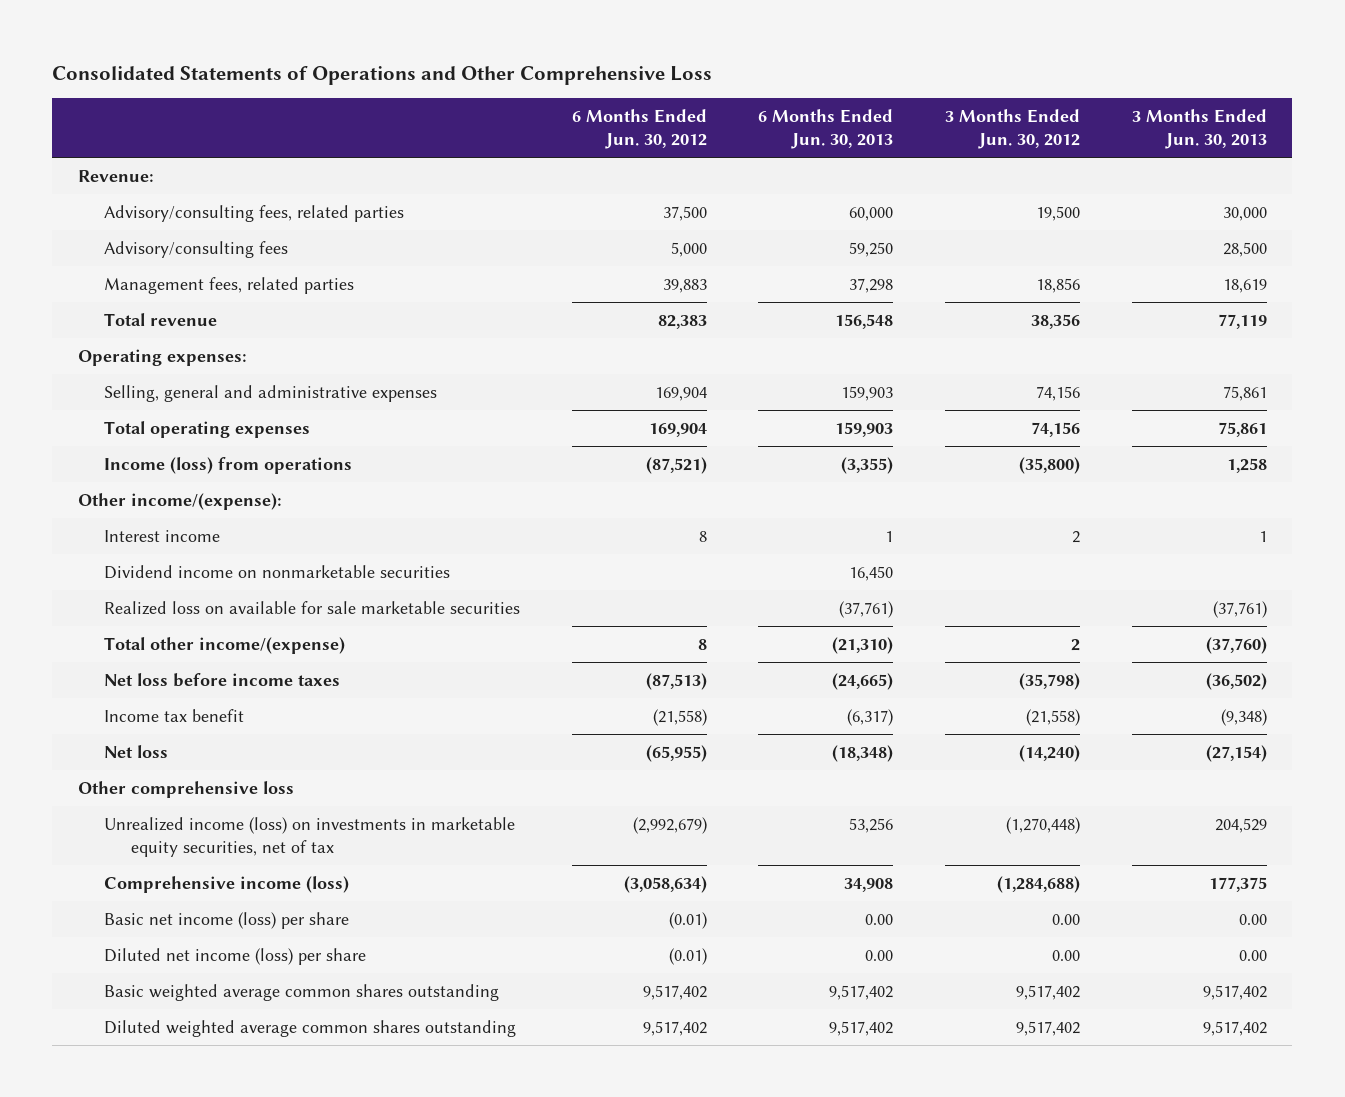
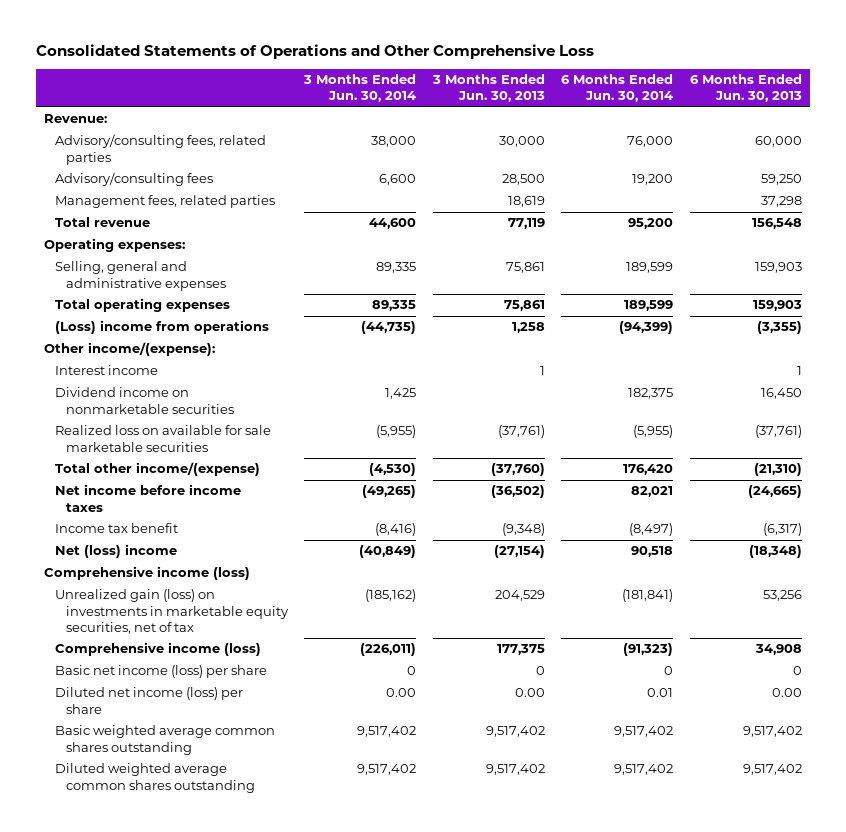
[571,108,707,149] 6 Months Ended Jun. 30, 2012 -> none
[945,108,1081,149] 3 Months Ended Jun. 30, 2012 -> none
none -> [303,74,417,103] 3 Months Ended Jun. 30, 2014
none -> [561,74,674,103] 6 Months Ended Jun. 30, 2014
[104,456,353,474] Income (loss) from operations -> [54,320,269,335] (Loss) income from operations
[104,672,341,687] Net loss before income taxes -> [54,484,241,512] Net income before income taxes
[104,744,169,758] Net loss -> [54,544,177,559] Net (loss) income
[78,780,295,798] Other comprehensive loss -> [44,566,251,581] Comprehensive income (loss)
[104,816,516,857] Unrealized income (loss) on investments in marketable equity securities, net of tax -> [54,589,289,634] Unrealized gain (loss) on investments in marketable equity securities, net of tax
[865,913,894,925] 0.00 -> [792,666,802,676] 0
[1238,913,1267,925] 0.00 -> [535,666,545,676] 0

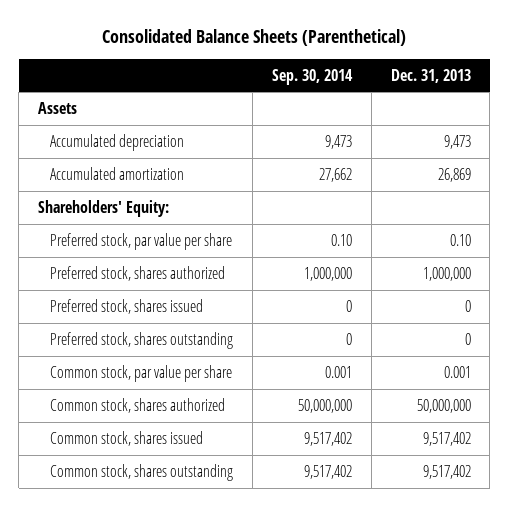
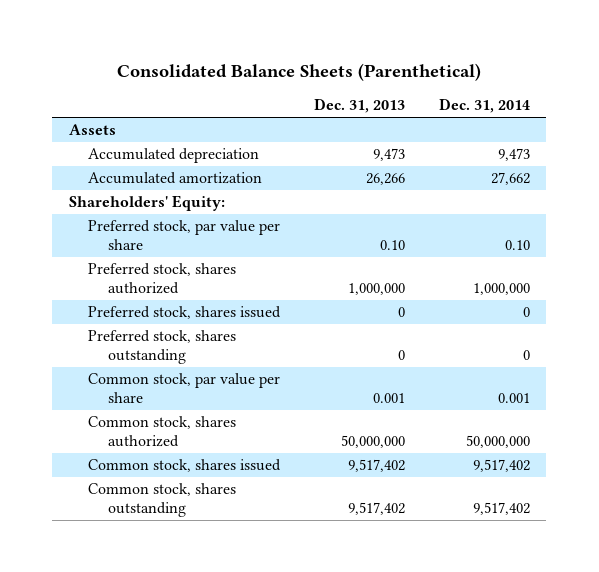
[271,68,353,85] Sep. 30, 2014 -> none
none -> [438,98,530,114] Dec. 31, 2014
[437,167,471,182] 26,869 -> [366,173,406,186] 26,266

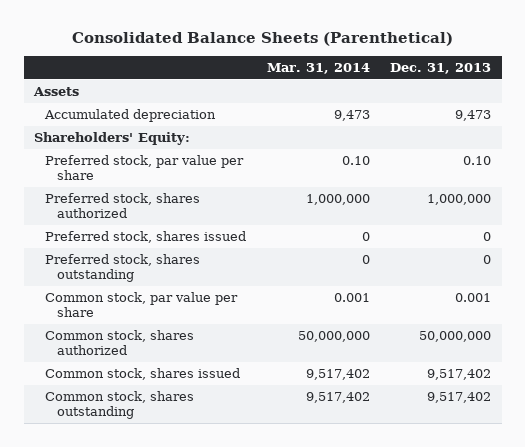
[438,98,530,114] Dec. 31, 2014 -> none
none -> [266,62,370,74] Mar. 31, 2014
[88,172,263,185] Accumulated amortization -> none

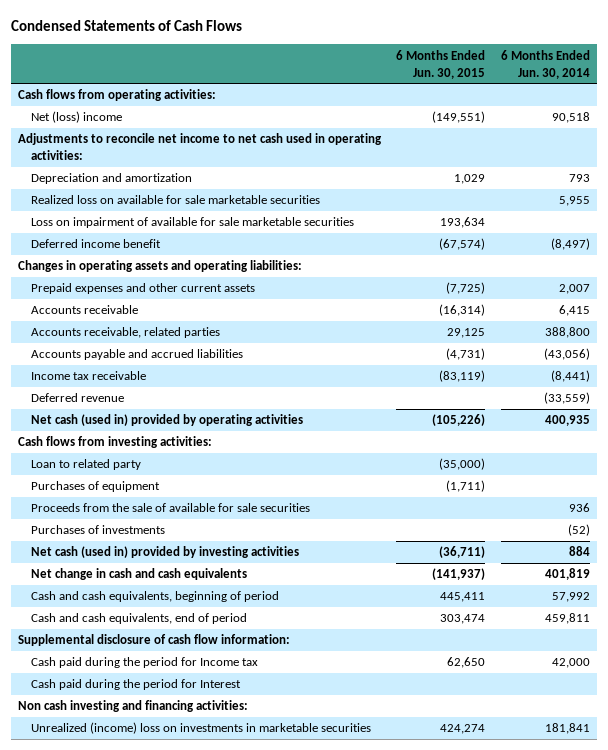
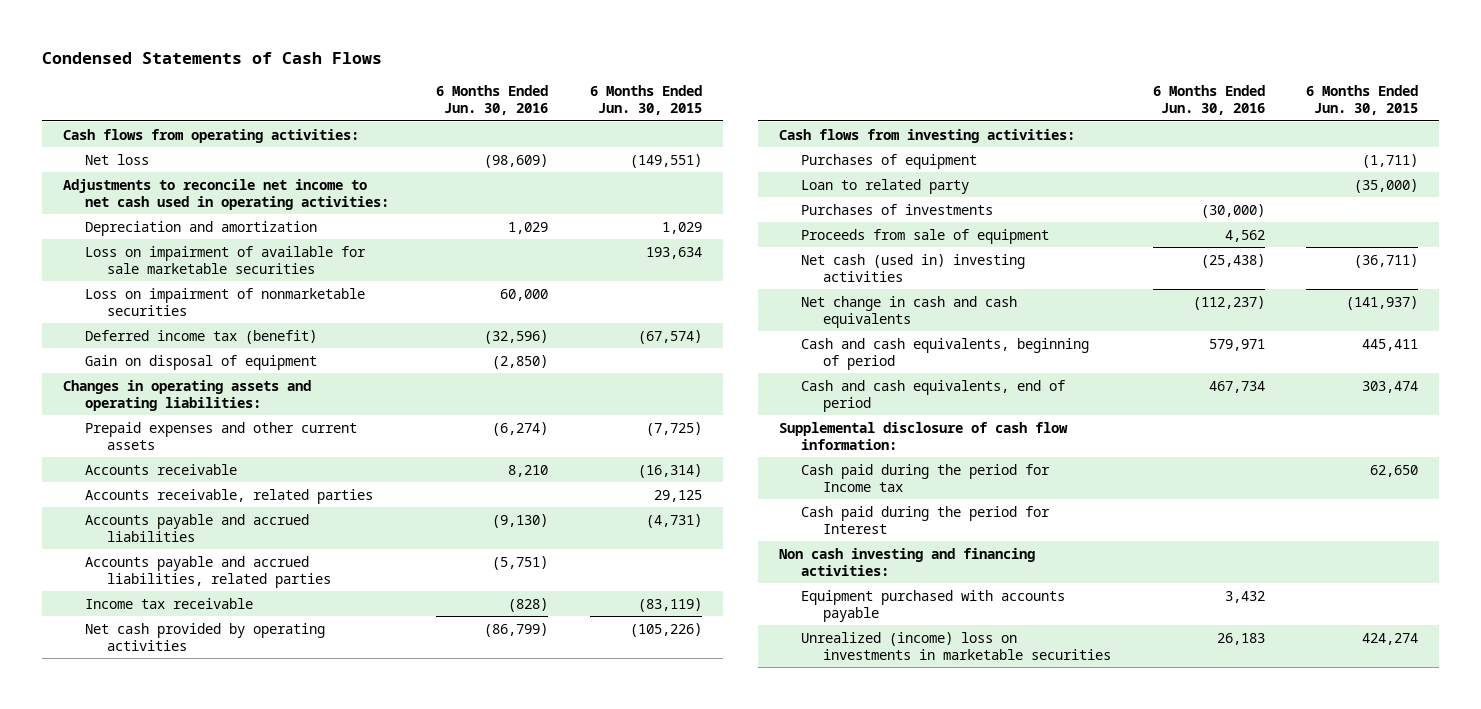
[500,49,590,79] 6 Months Ended Jun. 30, 2014 -> none
none -> [436,85,549,116] 6 Months Ended Jun. 30, 2016
[31,111,123,124] Net (loss) income -> [84,153,149,165] Net loss
[31,195,321,205] Realized loss on available for sale marketable securities -> none
none -> [84,287,365,316] Loss on impairment of nonmarketable securities
[31,239,162,249] Deferred income benefit -> [84,329,317,344] Deferred income tax (benefit)
none -> [84,354,317,370] Gain on disposal of equipment
none -> [84,555,331,588] Accounts payable and accrued liabilities, related parties
[31,393,125,403] Deferred revenue -> none
[31,414,304,427] Net cash (used in) provided by operating activities -> [84,622,325,651] Net cash provided by operating activities
[31,503,311,513] Proceeds from the sale of available for sale securities -> none
[31,459,142,471] Loan to related party -> [801,178,970,194] Loan to related party
none -> [801,228,1050,244] Proceeds from sale of equipment
[31,546,300,559] Net cash (used in) provided by investing activities -> [801,253,1026,282] Net cash (used in) investing activities
none -> [801,589,1066,622] Equipment purchased with accounts payable

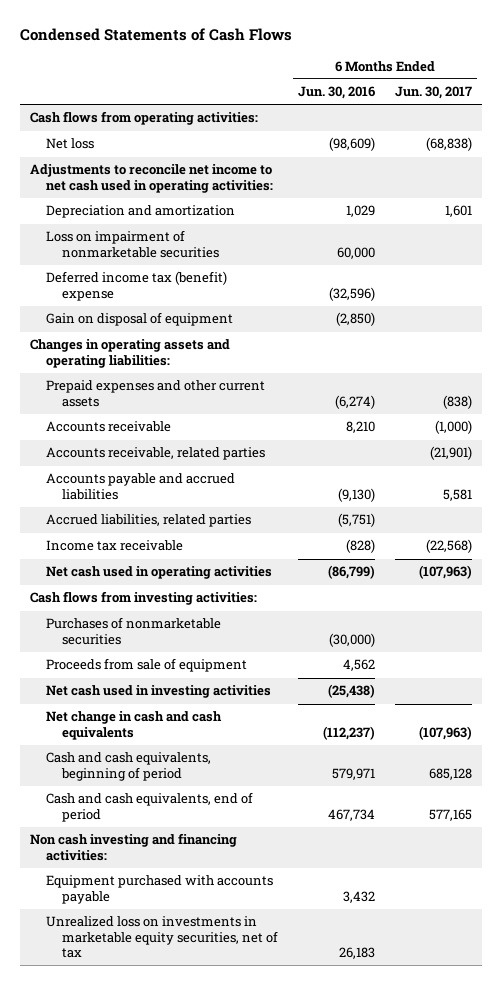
[590,85,703,116] 6 Months Ended Jun. 30, 2015 -> none
none -> [395,86,473,100] Jun. 30, 2017
[84,245,366,274] Loss on impairment of available for sale marketable securities -> none
[84,329,317,344] Deferred income tax (benefit) -> [46,271,228,301] Deferred income tax (benefit) expense
[84,555,331,588] Accounts payable and accrued liabilities, related parties -> [46,514,252,528] Accrued liabilities, related parties
[84,622,325,651] Net cash provided by operating activities -> [46,566,273,580] Net cash used in operating activities
[801,153,978,169] Purchases of equipment -> none
[801,178,970,194] Loan to related party -> none
[801,203,994,215] Purchases of investments -> none
none -> [46,617,222,645] Purchases of nonmarketable securities
[801,253,1026,282] Net cash (used in) investing activities -> [46,685,272,699] Net cash used in investing activities
[779,421,1069,450] Supplemental disclosure of cash flow information: -> none
[801,463,1051,492] Cash paid during the period for Income tax -> none
[801,505,1051,534] Cash paid during the period for Interest -> none
[801,631,1111,660] Unrealized (income) loss on investments in marketable securities -> [46,916,279,959] Unrealized loss on investments in marketable equity securities, net of tax

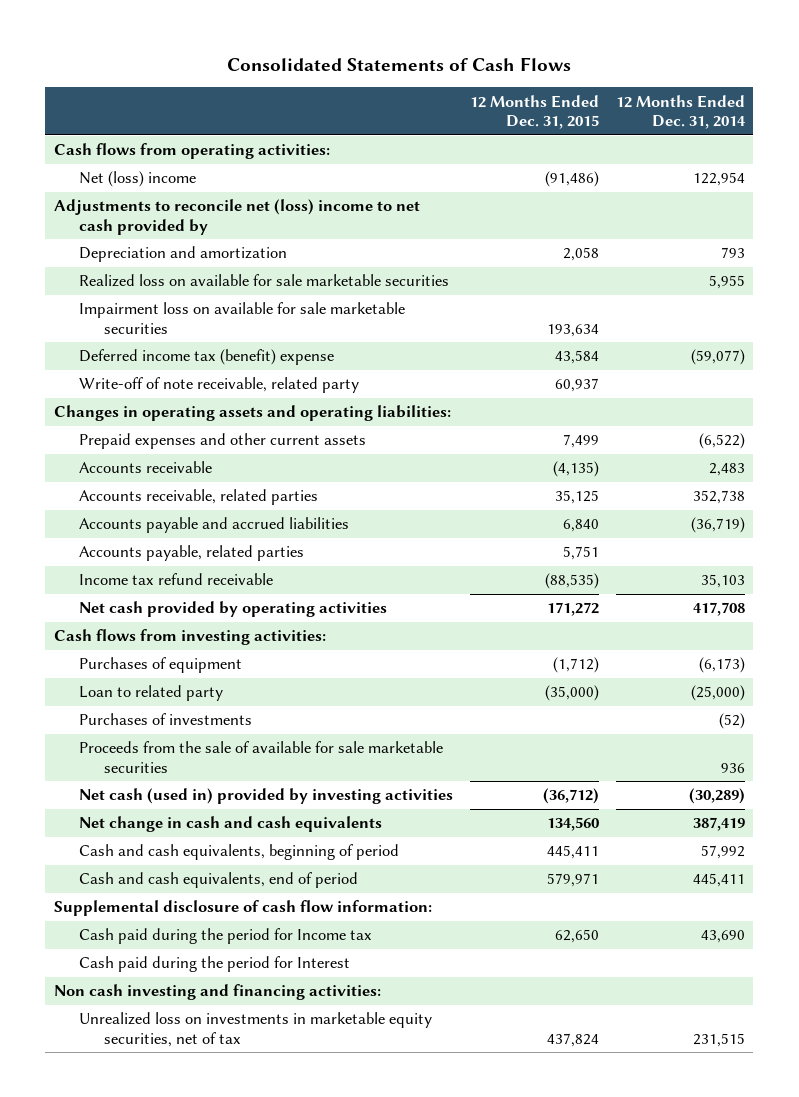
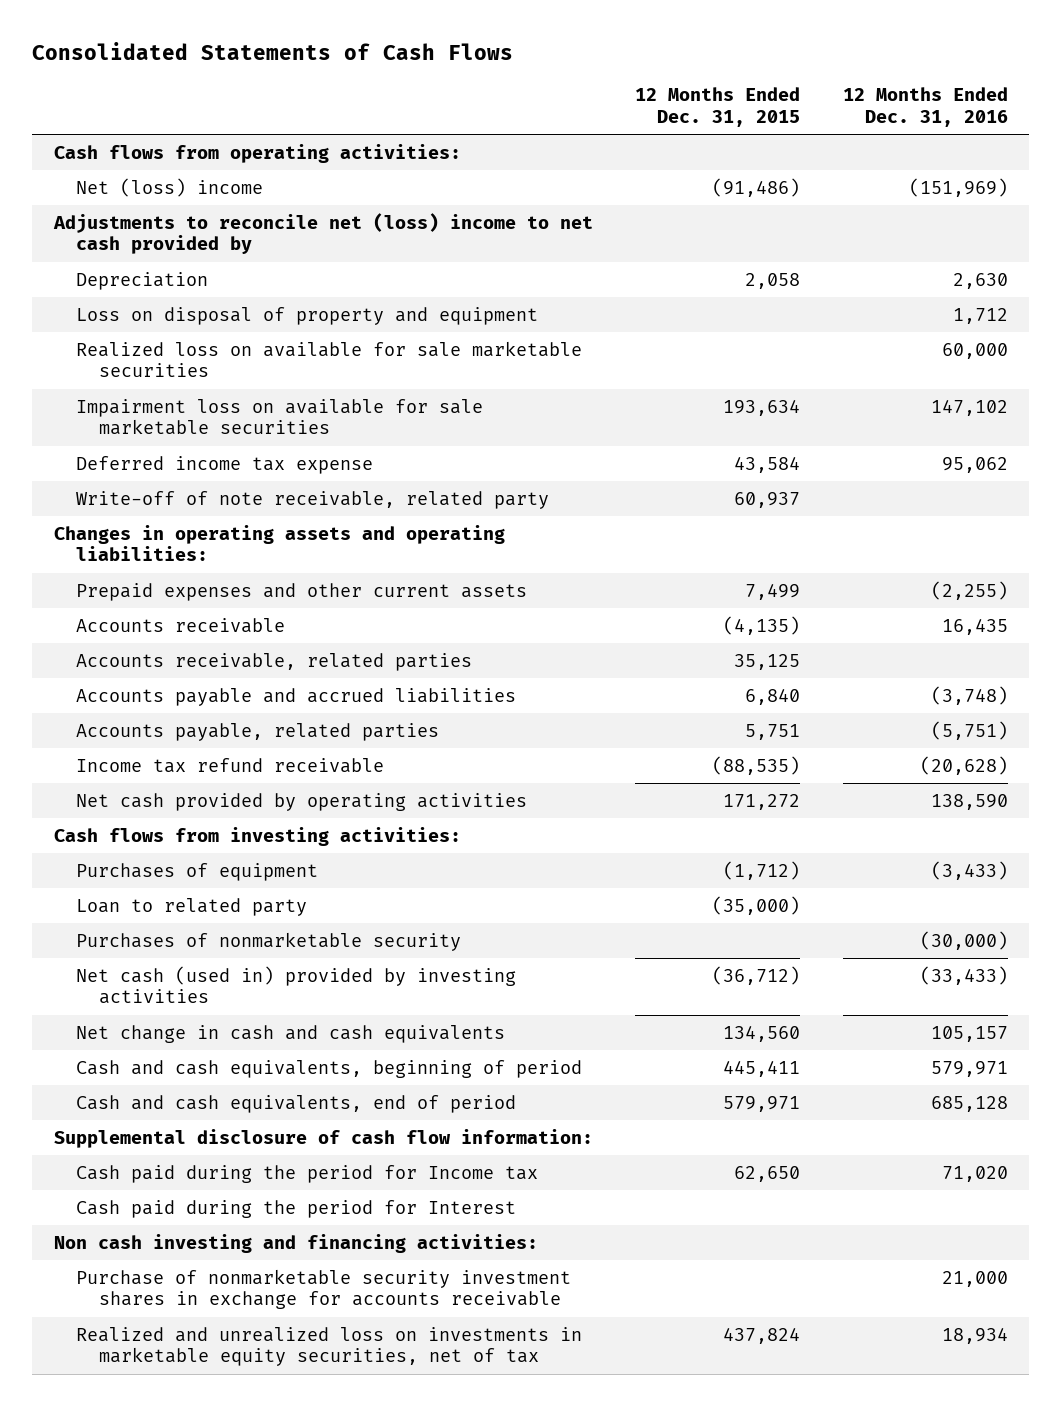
[615,94,746,130] 12 Months Ended Dec. 31, 2014 -> none
none -> [842,87,1008,127] 12 Months Ended Dec. 31, 2016
[78,246,287,263] Depreciation and amortization -> [76,271,209,290] Depreciation
none -> [76,306,539,325] Loss on disposal of property and equipment
[78,349,334,366] Deferred income tax (benefit) expense -> [76,455,374,474] Deferred income tax expense
[78,741,443,773] Proceeds from the sale of available for sale marketable securities -> none
[78,713,252,726] Purchases of investments -> [76,931,462,951] Purchases of nonmarketable security
none -> [76,1268,572,1310] Purchase of nonmarketable security investment shares in exchange for accounts receivable
[78,1012,432,1047] Unrealized loss on investments in marketable equity securities, net of tax -> [76,1326,583,1367] Realized and unrealized loss on investments in marketable equity securities, net of tax

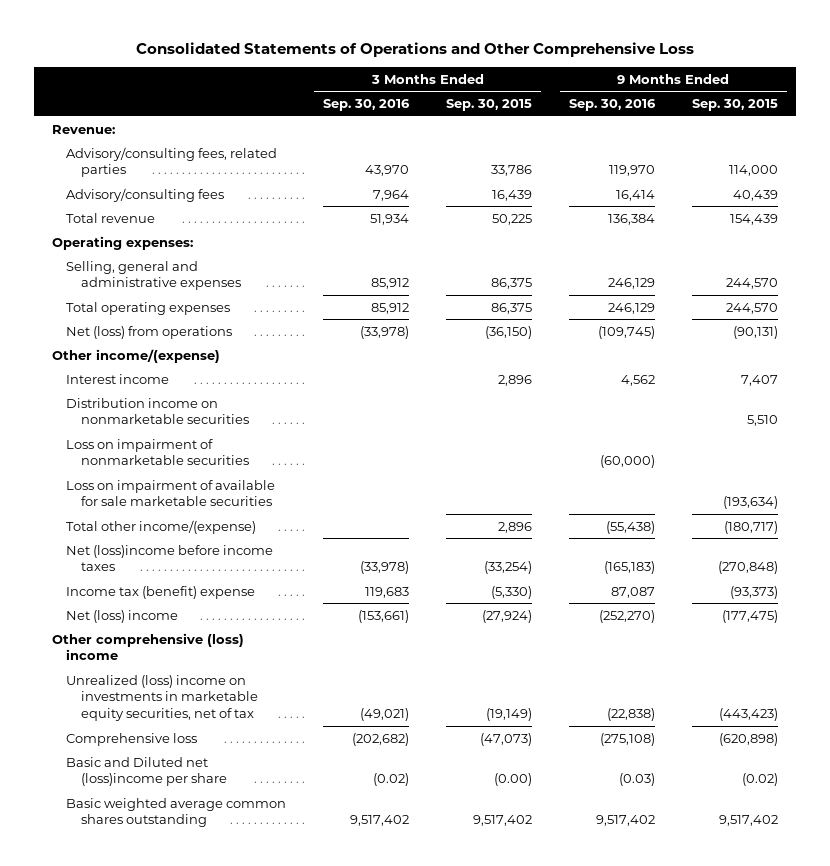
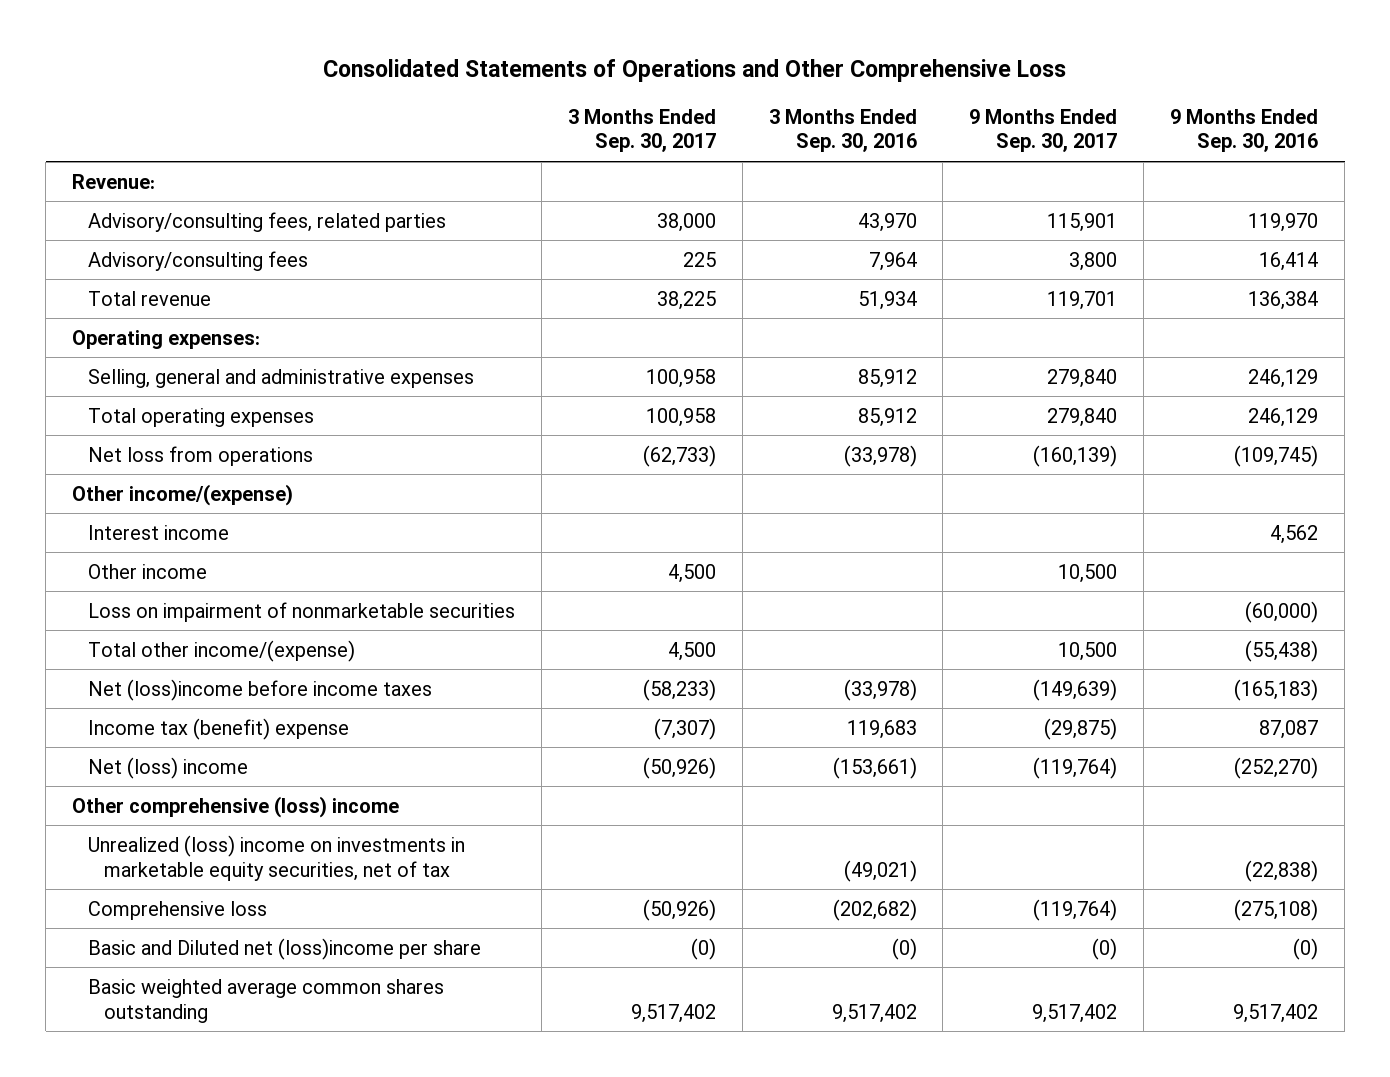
[446,98,533,111] Sep. 30, 2015 -> none
[691,98,778,111] Sep. 30, 2015 -> none
none -> [567,108,716,153] 3 Months Ended Sep. 30, 2017
none -> [969,108,1118,153] 9 Months Ended Sep. 30, 2017
[66,325,233,339] Net (loss) from operations -> [87,445,313,466] Net loss from operations
[66,397,249,425] Distribution income on nonmarketable securities -> none
none -> [87,563,207,579] Other income
[66,479,276,507] Loss on impairment of available for sale marketable securities -> none
[373,773,410,787] (0.02) -> [891,937,917,960] (0)
[618,773,655,787] (0.03) -> [1293,937,1319,960] (0)

